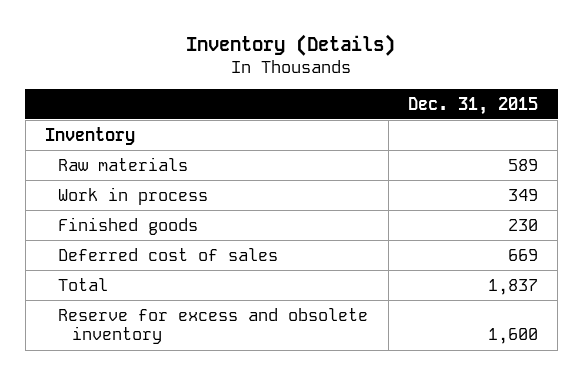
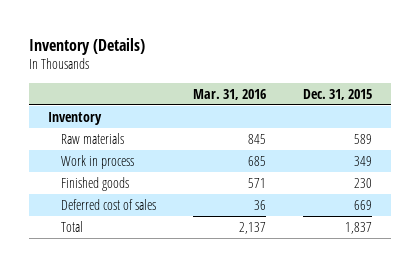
none -> [193,88,267,100] Mar. 31, 2016
[58,307,369,345] Reserve for excess and obsolete inventory -> none

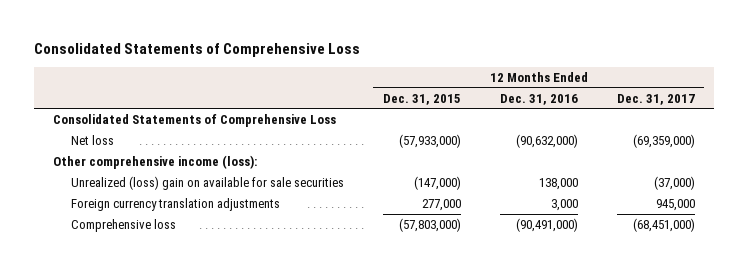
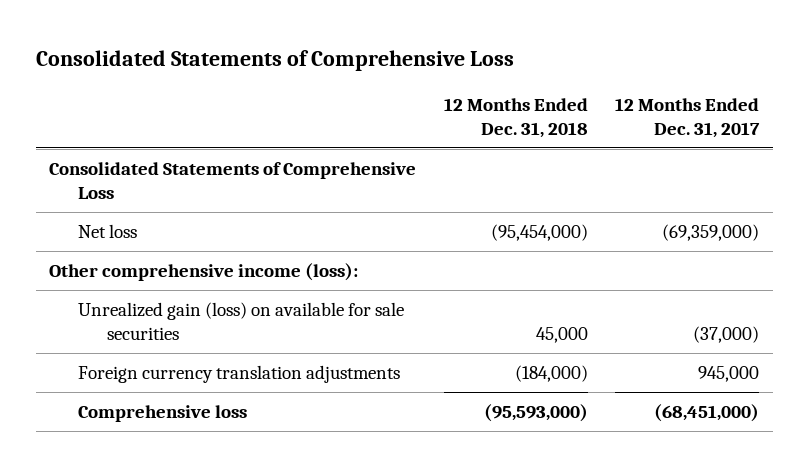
[383,93,462,105] Dec. 31, 2015 -> none
[499,93,578,105] Dec. 31, 2016 -> none
none -> [443,97,588,138] 12 Months Ended Dec. 31, 2018
[71,176,345,191] Unrealized (loss) gain on available for sale securities -> [78,302,405,341] Unrealized gain (loss) on available for sale securities

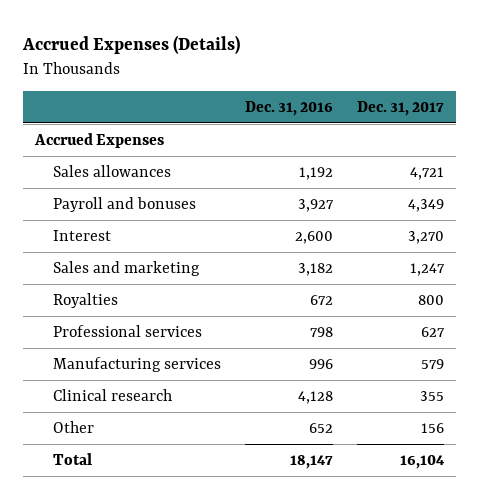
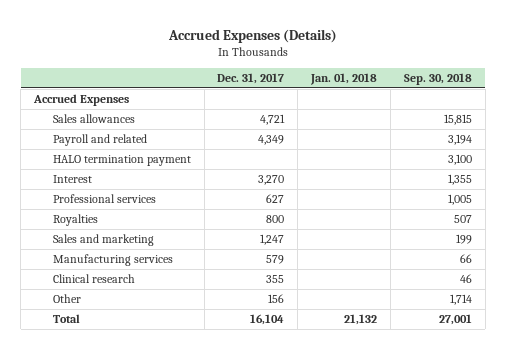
[244,100,333,116] Dec. 31, 2016 -> none
none -> [310,72,378,85] Jan. 01, 2018
none -> [403,72,472,85] Sep. 30, 2018
[53,196,197,212] Payroll and bonuses -> [52,133,147,146] Payroll and related
none -> [52,154,191,166] HALO termination payment
[53,292,119,308] Royalties -> [52,213,98,226] Royalties
[53,260,201,276] Sales and marketing -> [52,233,154,246] Sales and marketing

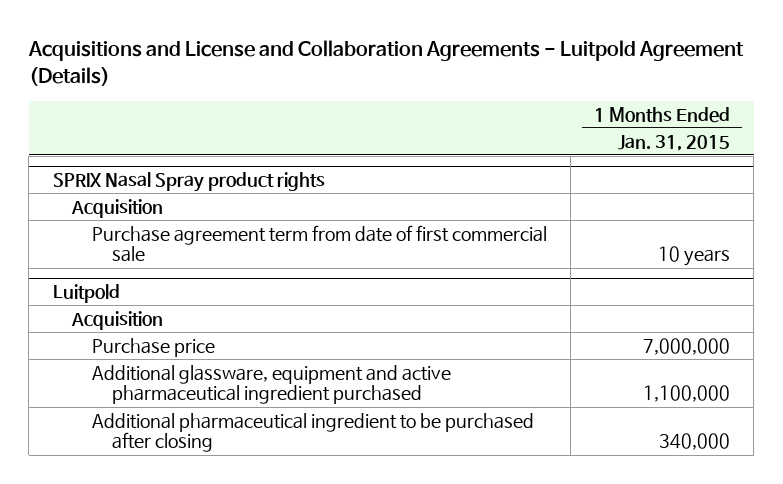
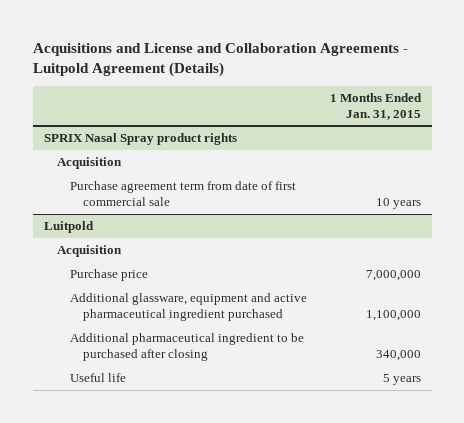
none -> [70,373,127,383] Useful life

